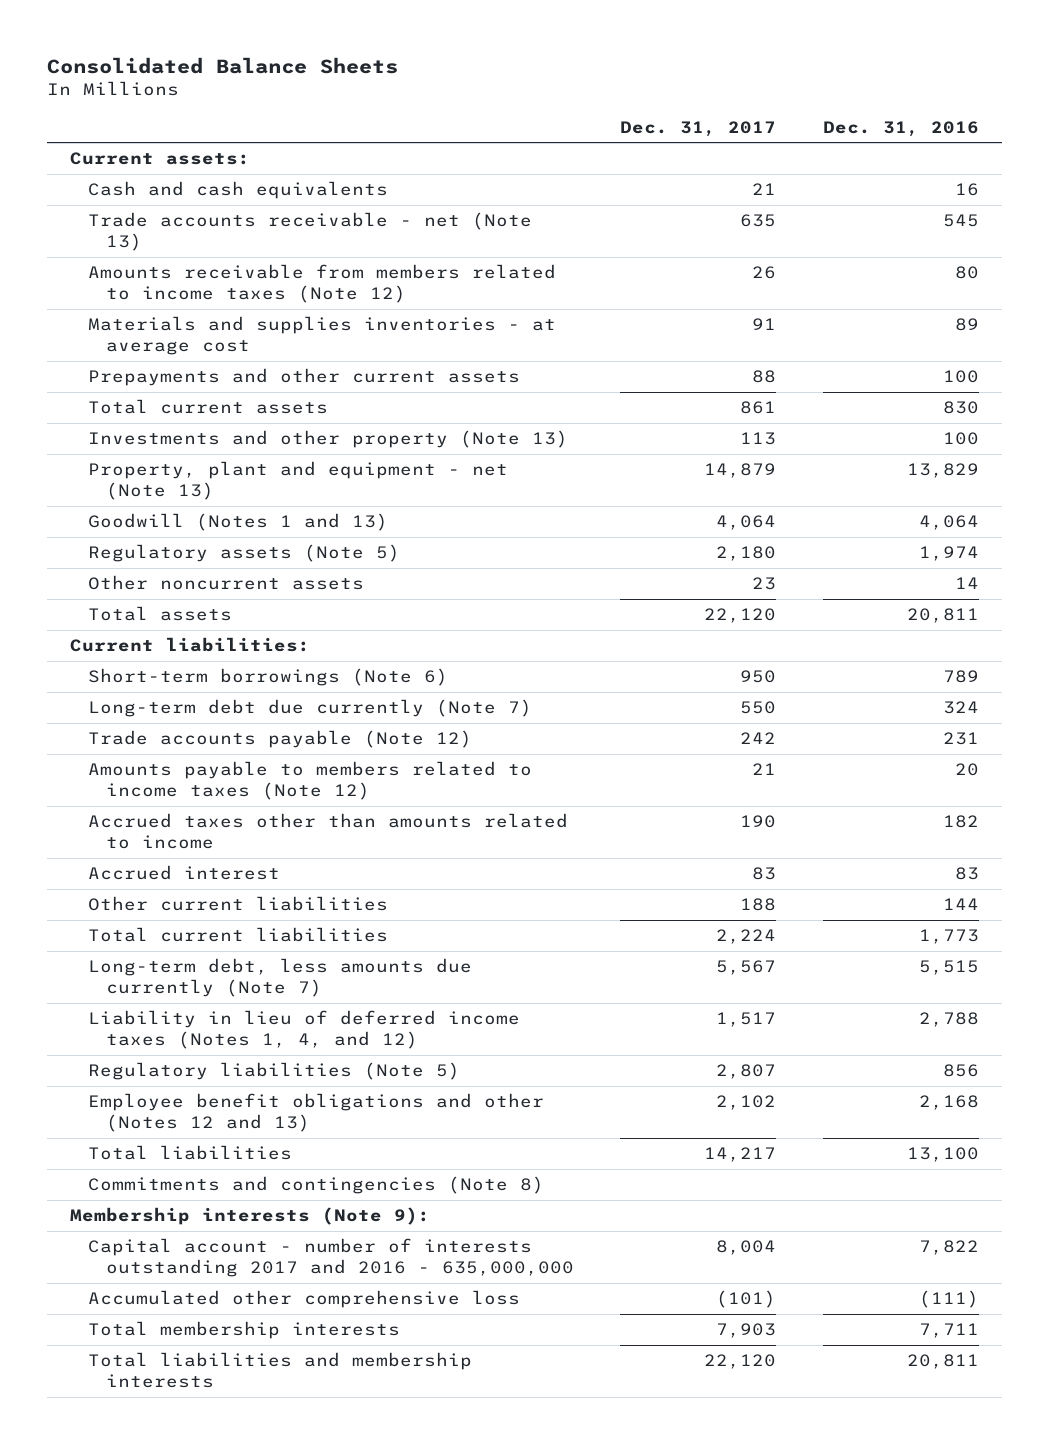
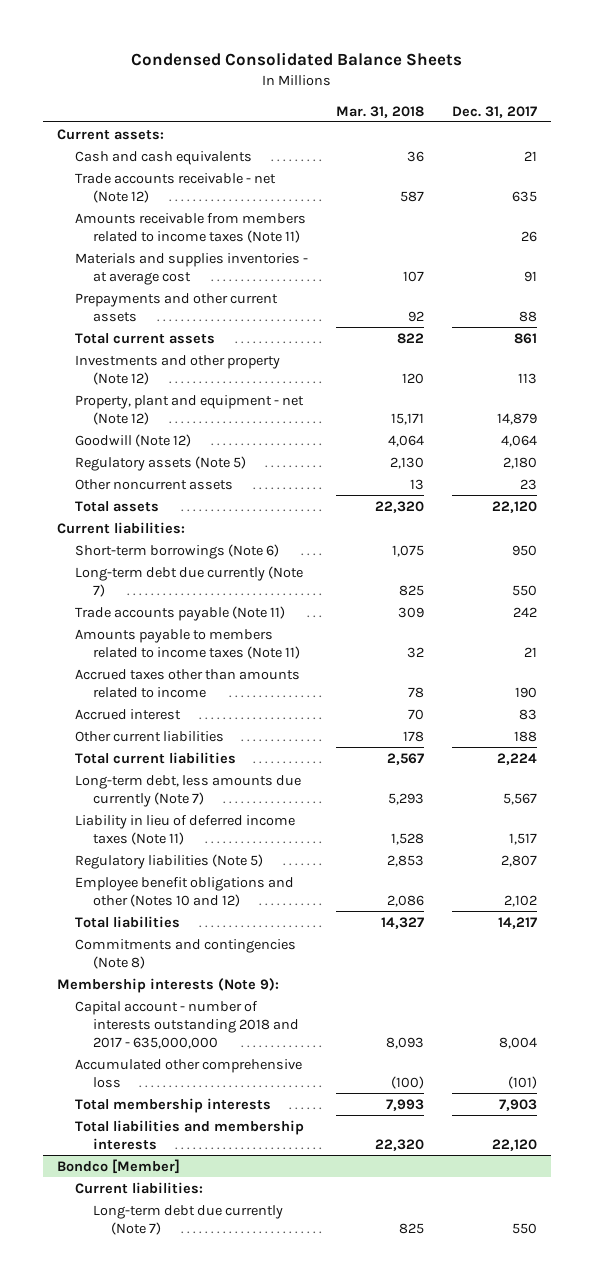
[47,56,399,74] Consolidated Balance Sheets -> [130,52,462,67] Condensed Consolidated Balance Sheets
[822,120,979,137] Dec. 31, 2016 -> none
none -> [335,105,424,118] Mar. 31, 2018
[88,212,533,252] Trade accounts receivable - net (Note 13) -> [74,172,276,203] Trade accounts receivable - net (Note 12)
[88,264,557,304] Amounts receivable from members related to income taxes (Note 12) -> [74,212,306,243] Amounts receivable from members related to income taxes (Note 11)
[88,430,569,449] Investments and other property (Note 13) -> [74,354,280,385] Investments and other property (Note 12)
[88,461,509,501] Property, plant and equipment - net (Note 13) -> [74,394,304,425] Property, plant and equipment - net (Note 12)
[88,513,389,532] Goodwill (Notes 1 and 13) -> [74,433,191,447] Goodwill (Note 12)
[88,730,473,749] Trade accounts payable (Note 12) -> [74,605,285,621] Trade accounts payable (Note 11)
[88,761,533,801] Amounts payable to members related to income taxes (Note 12) -> [74,628,300,659] Amounts payable to members related to income taxes (Note 11)
[88,1010,521,1050] Liability in lieu of deferred income taxes (Notes 1, 4, and 12) -> [74,814,295,845] Liability in lieu of deferred income taxes (Note 11)
[88,1093,545,1133] Employee benefit obligations and other (Notes 12 and 13) -> [74,876,294,907] Employee benefit obligations and other (Notes 10 and 12)
[88,1238,575,1278] Capital account - number of interests outstanding 2017 and 2016 - 635,000,000 -> [74,1000,299,1050] Capital account - number of interests outstanding 2018 and 2017 - 635,000,000
none -> [56,1158,180,1174] Bondco [Member]
none -> [74,1181,203,1194] Current liabilities:
none -> [92,1204,283,1235] Long-term debt due currently (Note 7)

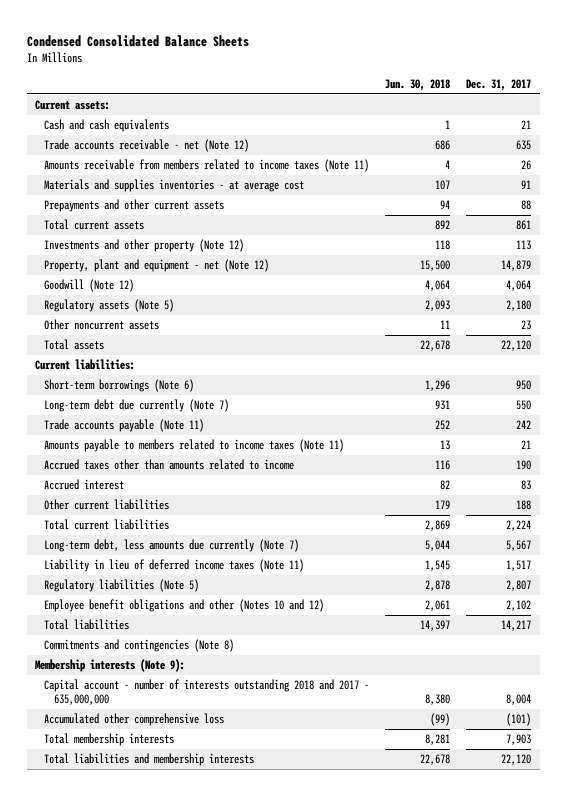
[335,105,424,118] Mar. 31, 2018 -> none
none -> [385,78,451,91] Jun. 30, 2018
[56,1158,180,1174] Bondco [Member] -> none
[74,1181,203,1194] Current liabilities: -> none
[92,1204,283,1235] Long-term debt due currently (Note 7) -> none

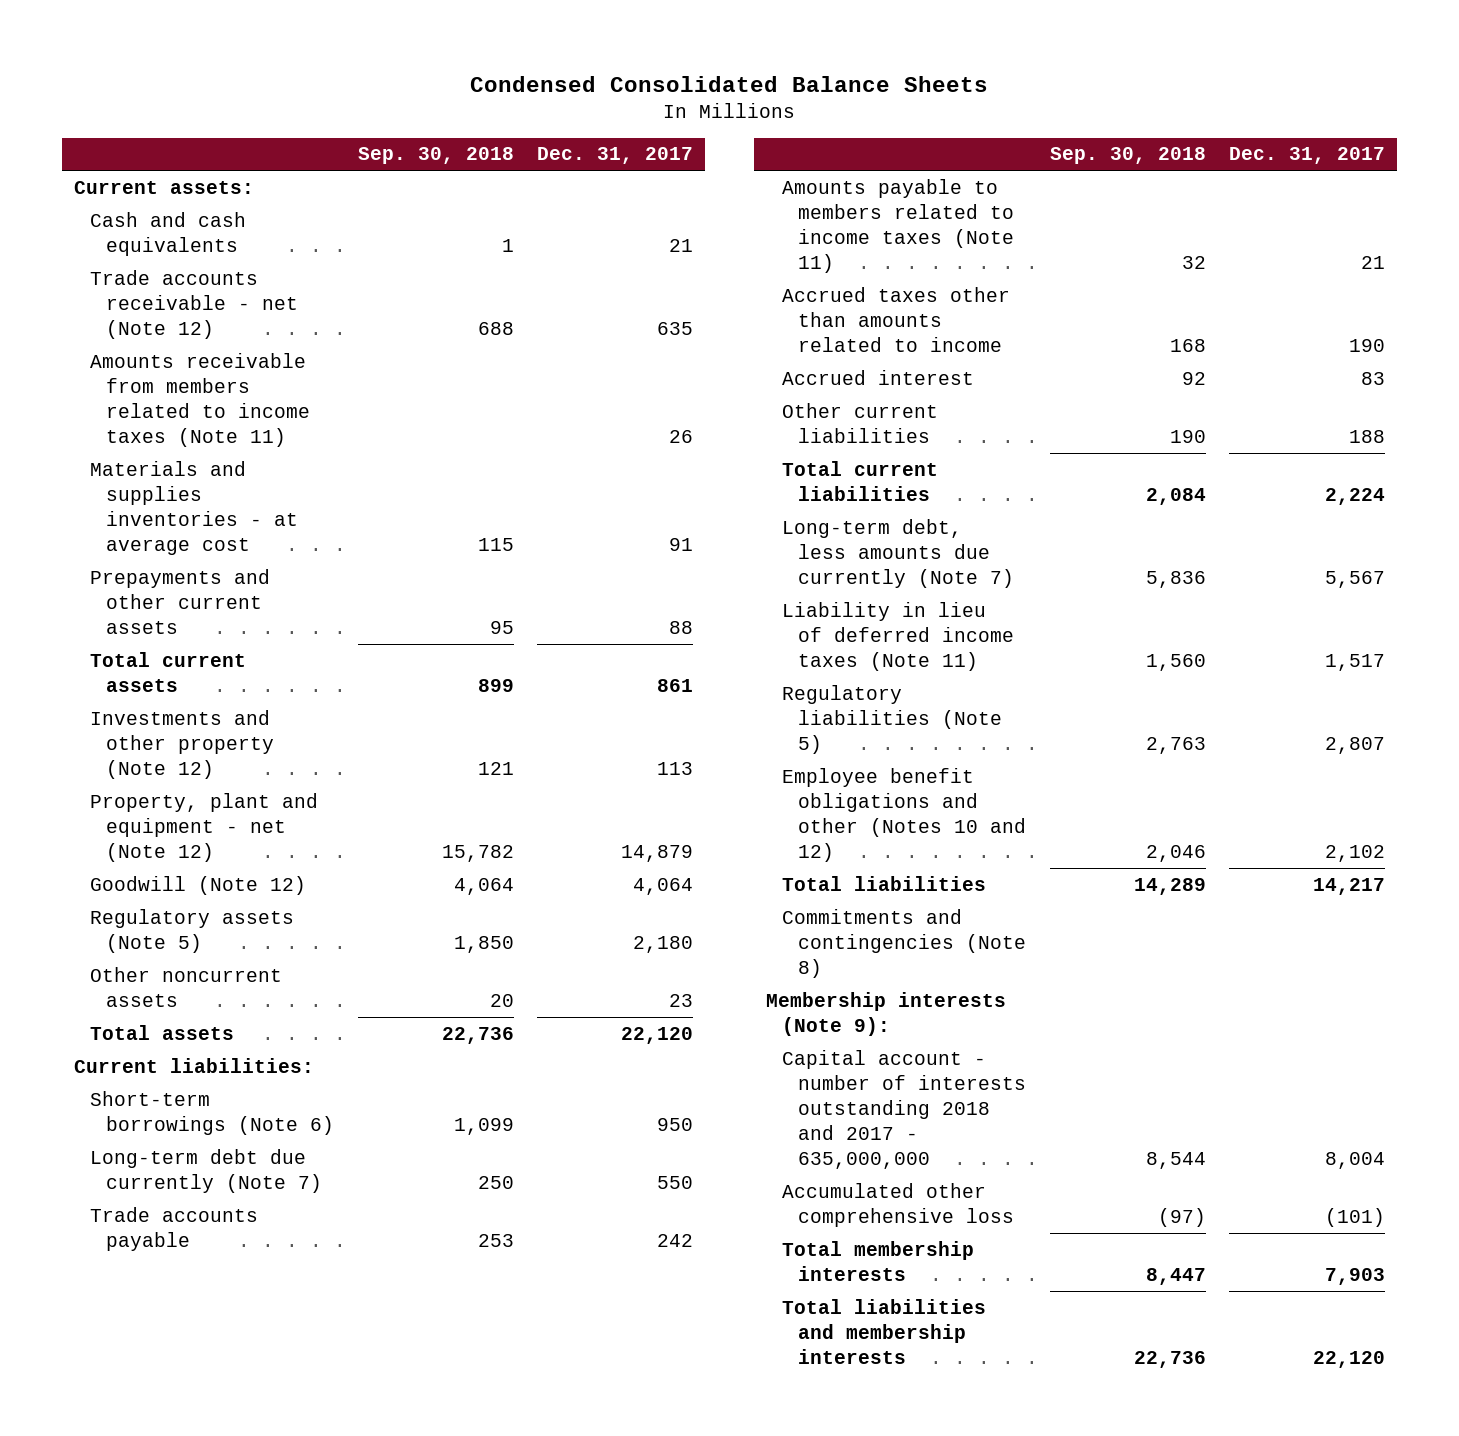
[385,78,451,91] Jun. 30, 2018 -> none
none -> [357,147,514,165] Sep. 30, 2018
[44,419,205,433] Trade accounts payable (Note 11) -> [89,1206,258,1251] Trade accounts payable

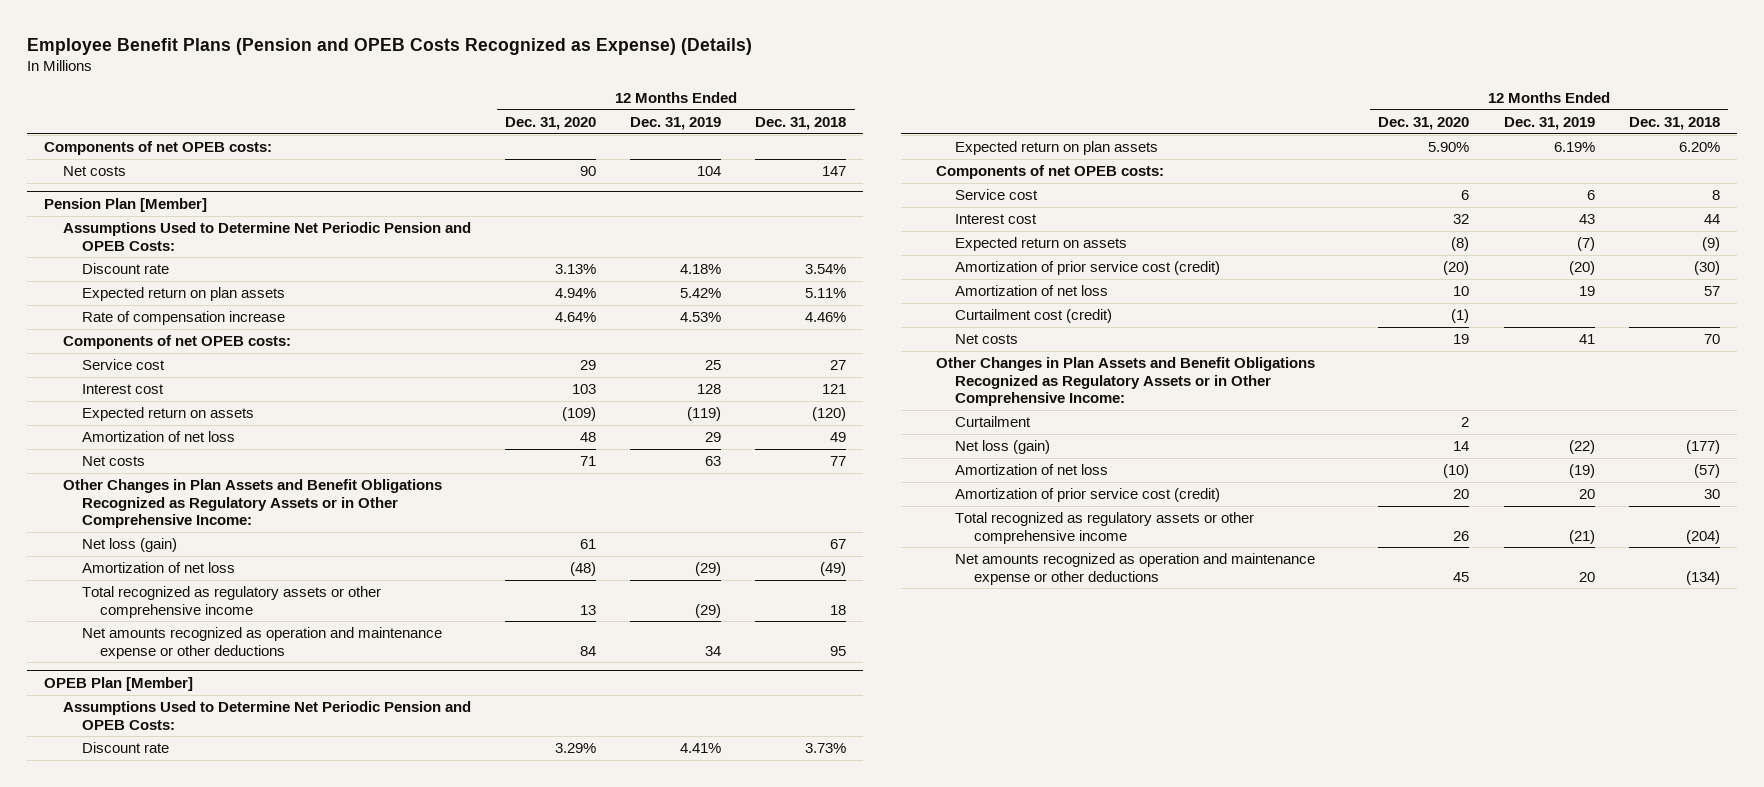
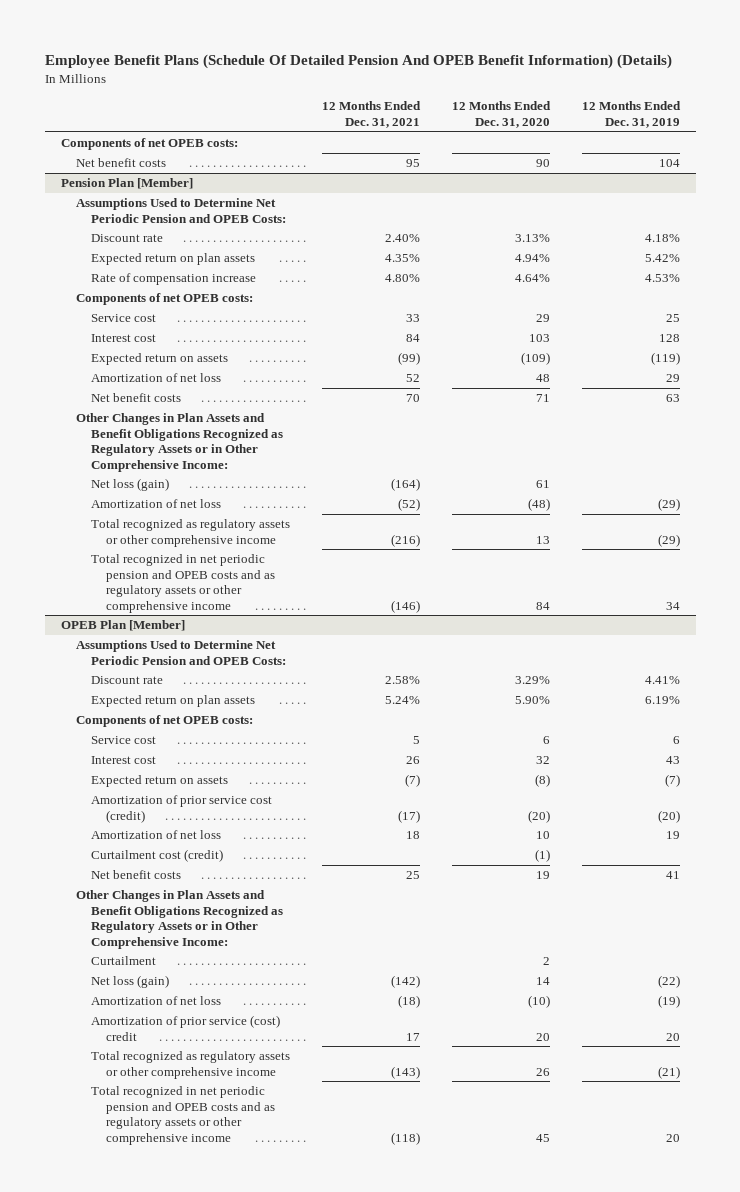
[27,37,753,55] Employee Benefit Plans (Pension and OPEB Costs Recognized as Expense) (Details) -> [44,54,672,70] Employee Benefit Plans (Schedule Of Detailed Pension And OPEB Benefit Information) (Details)
[755,117,847,131] Dec. 31, 2018 -> none
none -> [321,101,421,129] 12 Months Ended Dec. 31, 2021
[63,166,127,177] Net costs -> [75,158,166,168] Net benefit costs
[81,456,145,467] Net costs -> [90,393,181,403] Net benefit costs
[81,627,442,659] Net amounts recognized as operation and maintenance expense or other deductions -> [90,554,275,613] Total recognized in net periodic pension and OPEB costs and as regulatory assets or other comprehensive income
[955,334,1019,345] Net costs -> [90,870,181,880] Net benefit costs
[955,488,1221,503] Amortization of prior service cost (credit) -> [90,1015,280,1041] Amortization of prior service (cost) credit
[955,553,1316,585] Net amounts recognized as operation and maintenance expense or other deductions -> [90,1086,275,1145] Total recognized in net periodic pension and OPEB costs and as regulatory assets or other comprehensive income

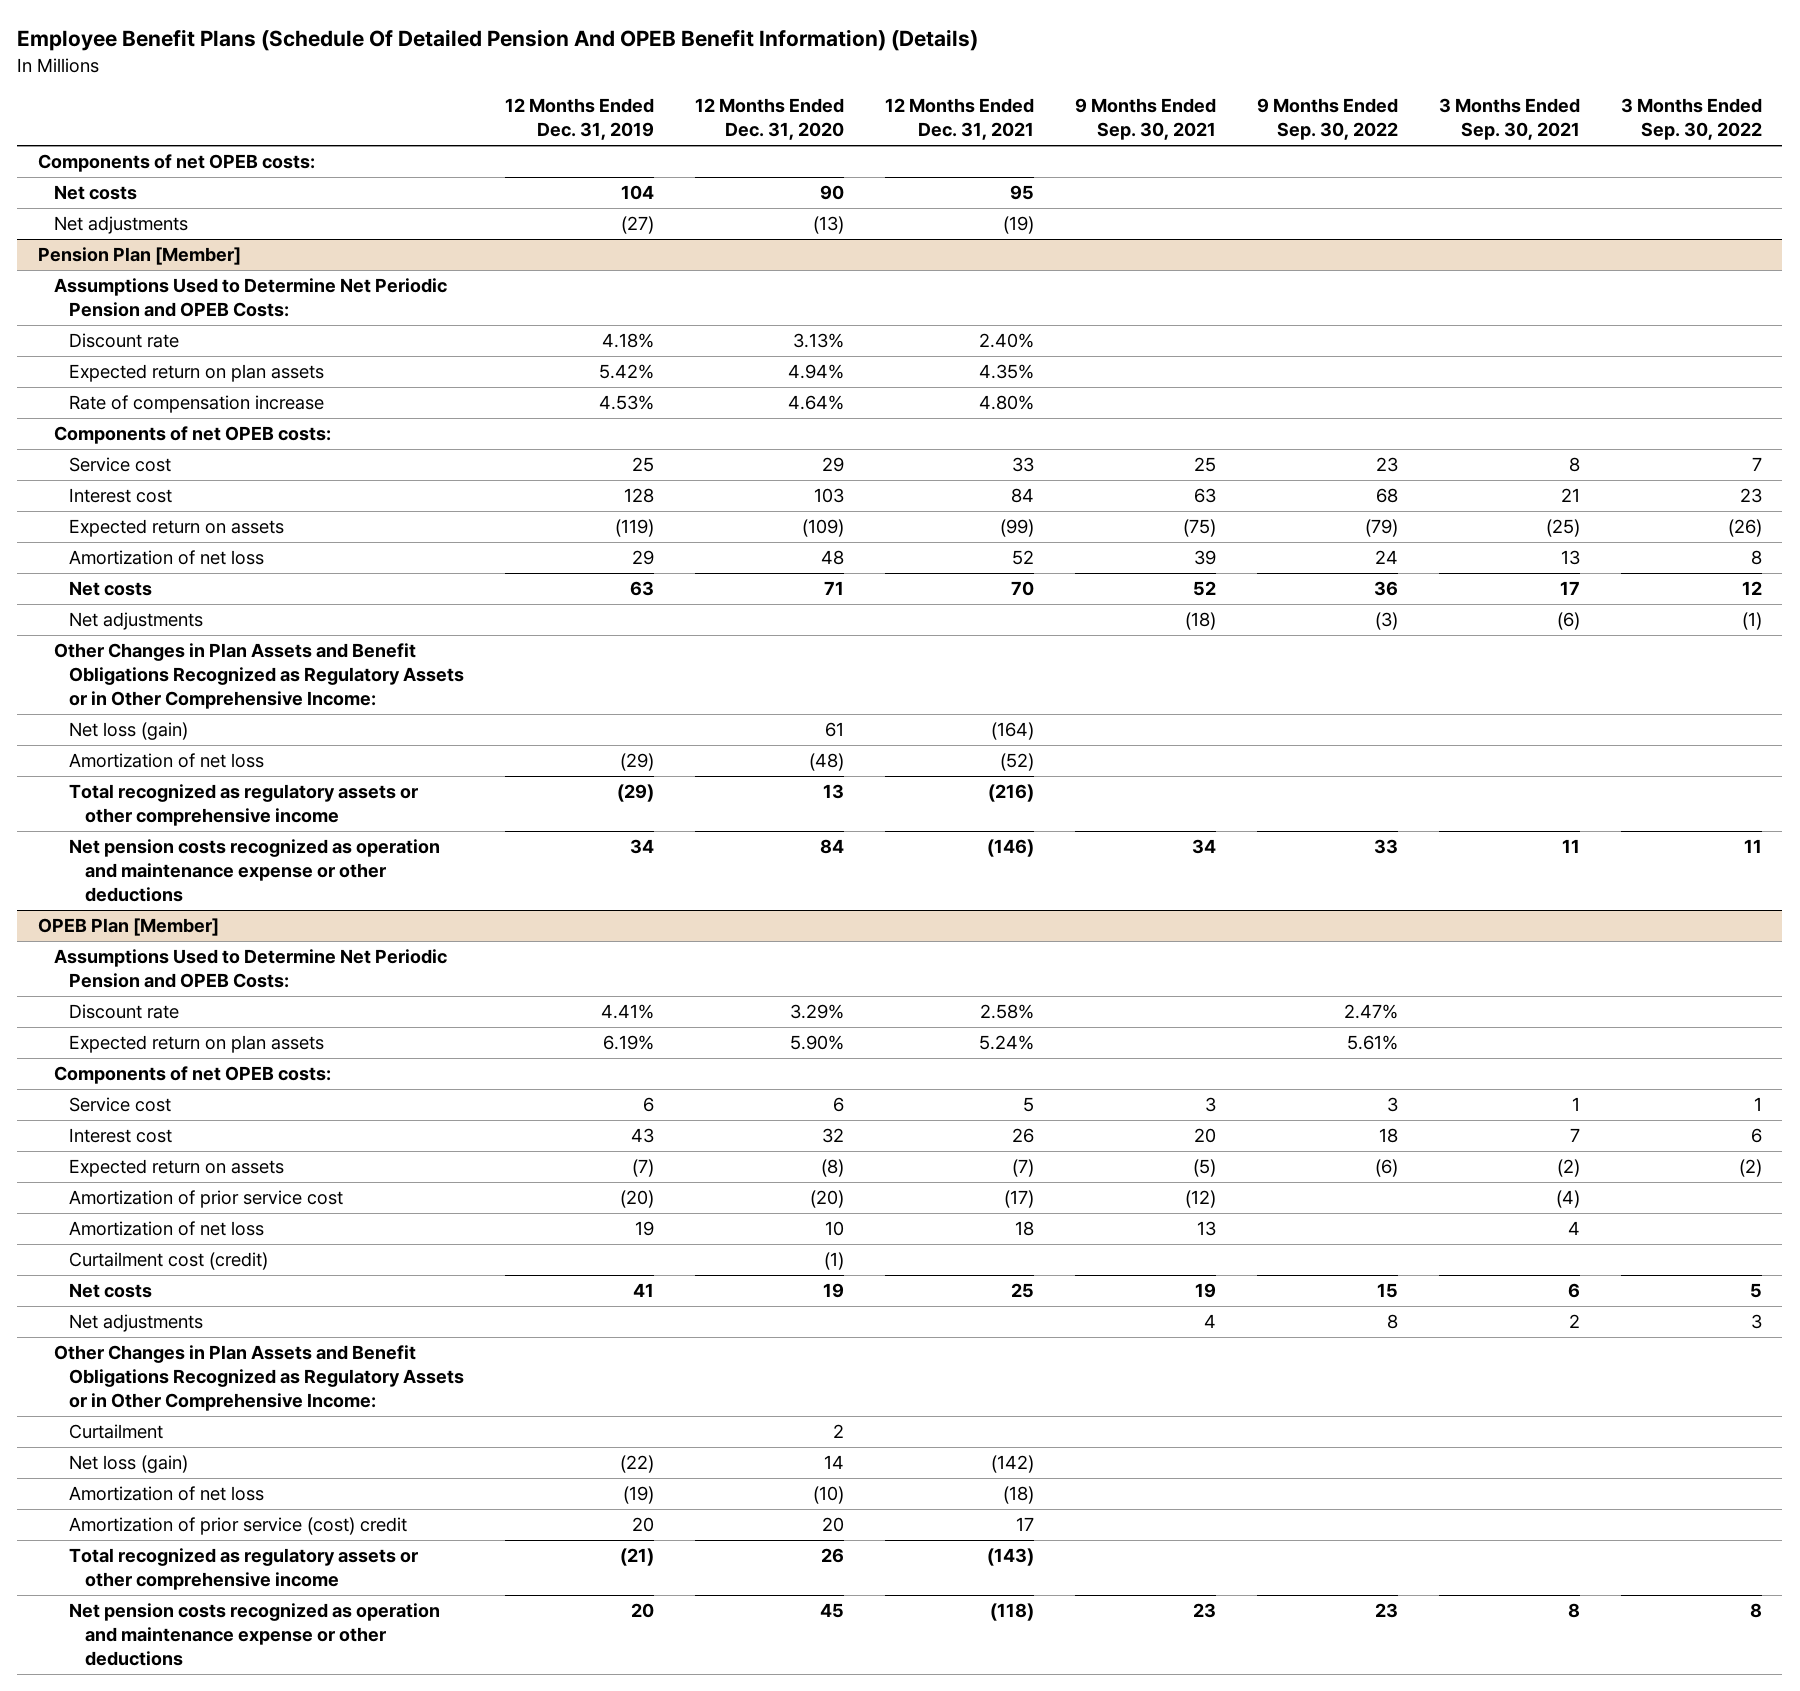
none -> [1075,98,1217,141] 9 Months Ended Sep. 30, 2021
none -> [1256,98,1398,141] 9 Months Ended Sep. 30, 2022
none -> [1438,98,1580,141] 3 Months Ended Sep. 30, 2021
none -> [1620,98,1762,141] 3 Months Ended Sep. 30, 2022
[75,158,166,168] Net benefit costs -> [53,184,137,200] Net costs
none -> [53,215,188,234] Net adjustments
[90,393,181,403] Net benefit costs -> [69,580,153,596] Net costs
none -> [69,611,204,630] Net adjustments
[90,554,275,613] Total recognized in net periodic pension and OPEB costs and as regulatory assets or other comprehensive income -> [69,838,441,903] Net pension costs recognized as operation and maintenance expense or other deductions
[90,795,272,823] Amortization of prior service cost (credit) -> [69,1189,344,1208] Amortization of prior service cost
[90,870,181,880] Net benefit costs -> [69,1282,153,1298] Net costs
none -> [69,1313,204,1332] Net adjustments
[90,1086,275,1145] Total recognized in net periodic pension and OPEB costs and as regulatory assets or other comprehensive income -> [69,1602,441,1667] Net pension costs recognized as operation and maintenance expense or other deductions

